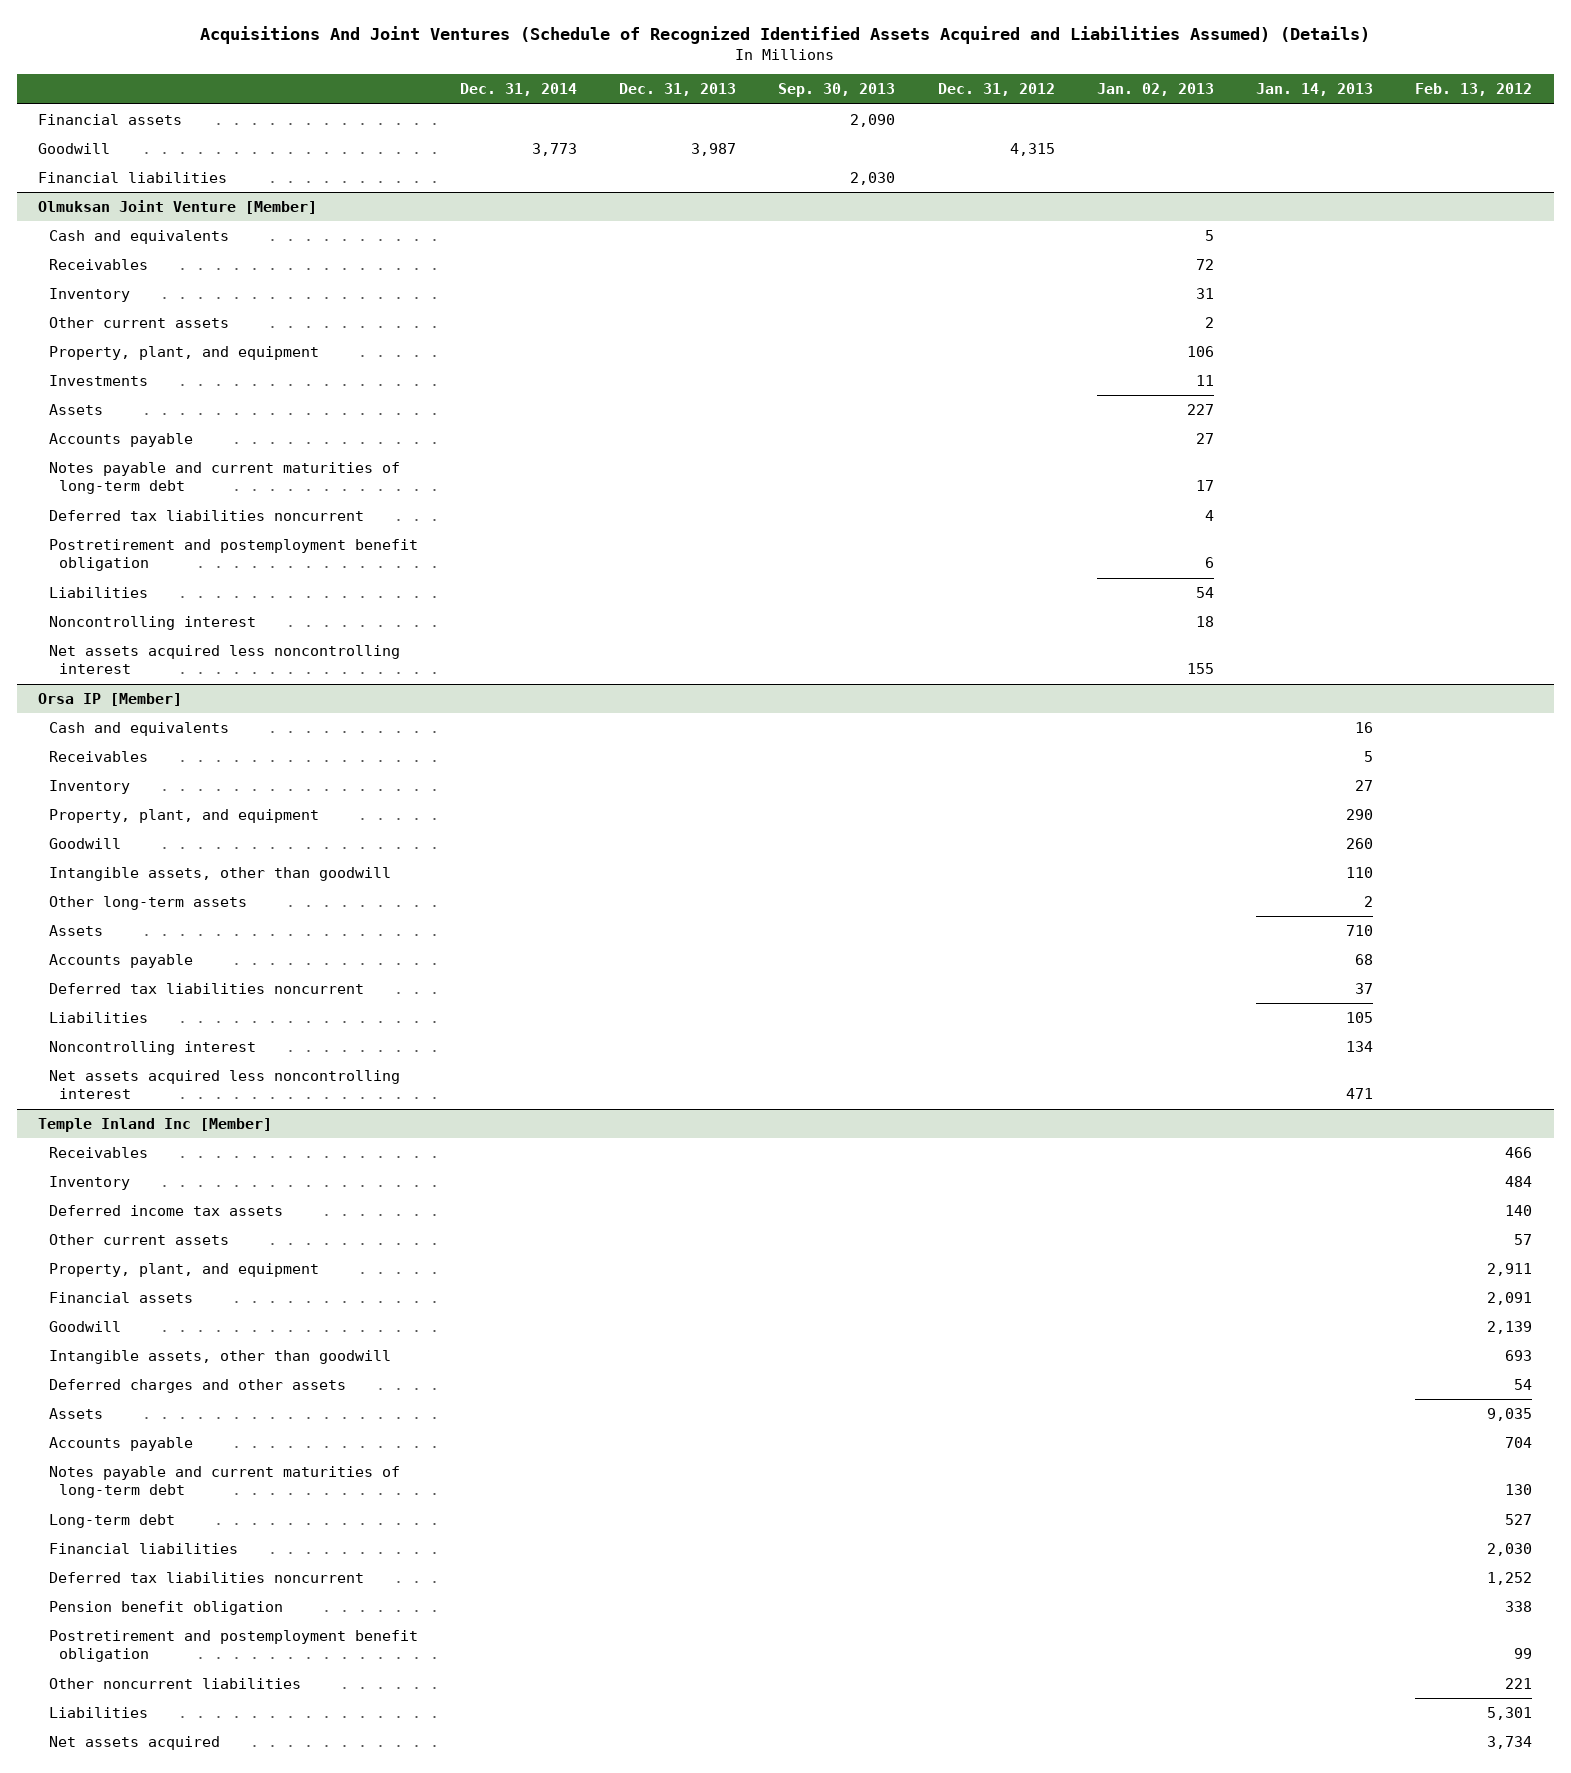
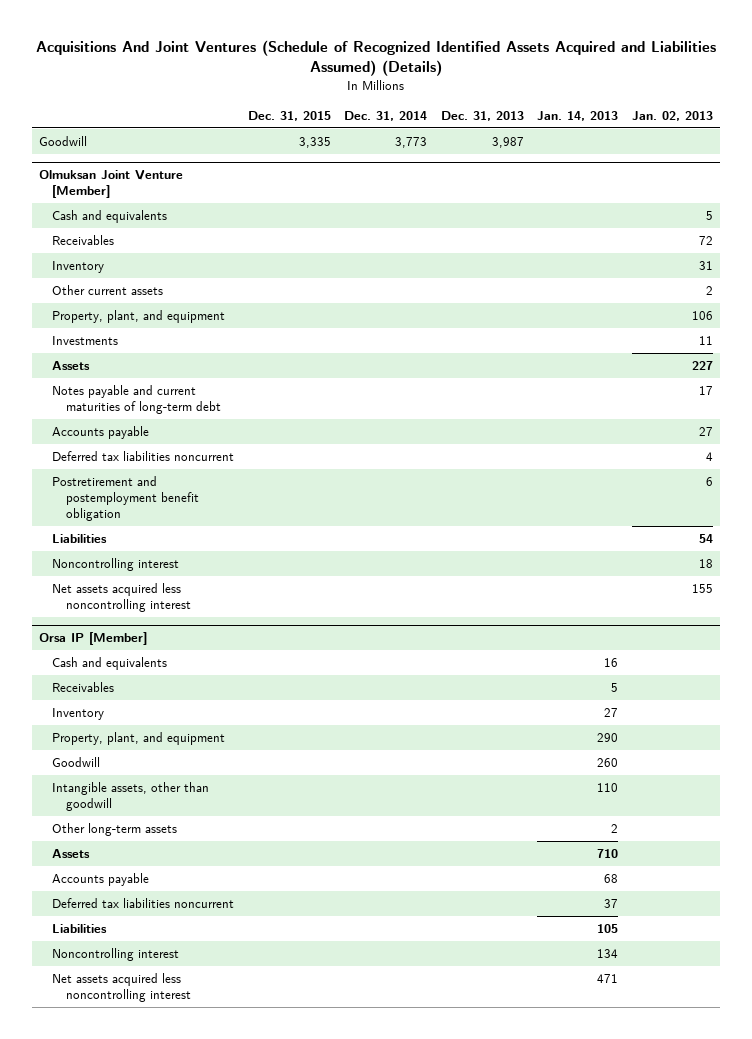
[778,83,896,98] Sep. 30, 2013 -> none
[937,83,1055,97] Dec. 31, 2012 -> none
[1415,83,1533,97] Feb. 13, 2012 -> none
none -> [247,110,331,121] Dec. 31, 2015
[38,113,183,125] Financial assets -> none
[38,171,228,183] Financial liabilities -> none
[48,432,193,447] Accounts payable -> [52,425,150,439] Accounts payable
[38,1117,273,1132] Temple Inland Inc [Member] -> none
[48,1146,148,1158] Receivables -> none
[48,1175,130,1190] Inventory -> none
[48,1204,283,1216] Deferred income tax assets -> none
[48,1233,229,1245] Other current assets -> none
[48,1262,319,1277] Property, plant, and equipment -> none
[48,1291,193,1303] Financial assets -> none
[48,1320,121,1332] Goodwill -> none
[48,1349,391,1364] Intangible assets, other than goodwill -> none
[48,1378,346,1393] Deferred charges and other assets -> none
[48,1407,103,1419] Assets -> none
[48,1436,193,1451] Accounts payable -> none
[48,1465,400,1499] Notes payable and current maturities of long-term debt -> none
[48,1513,175,1528] Long-term debt -> none
[48,1542,238,1554] Financial liabilities -> none
[48,1571,364,1583] Deferred tax liabilities noncurrent -> none
[48,1600,283,1615] Pension benefit obligation -> none
[48,1629,418,1663] Postretirement and postemployment benefit obligation -> none
[48,1677,301,1689] Other noncurrent liabilities -> none
[48,1706,148,1718] Liabilities -> none
[48,1735,220,1750] Net assets acquired -> none

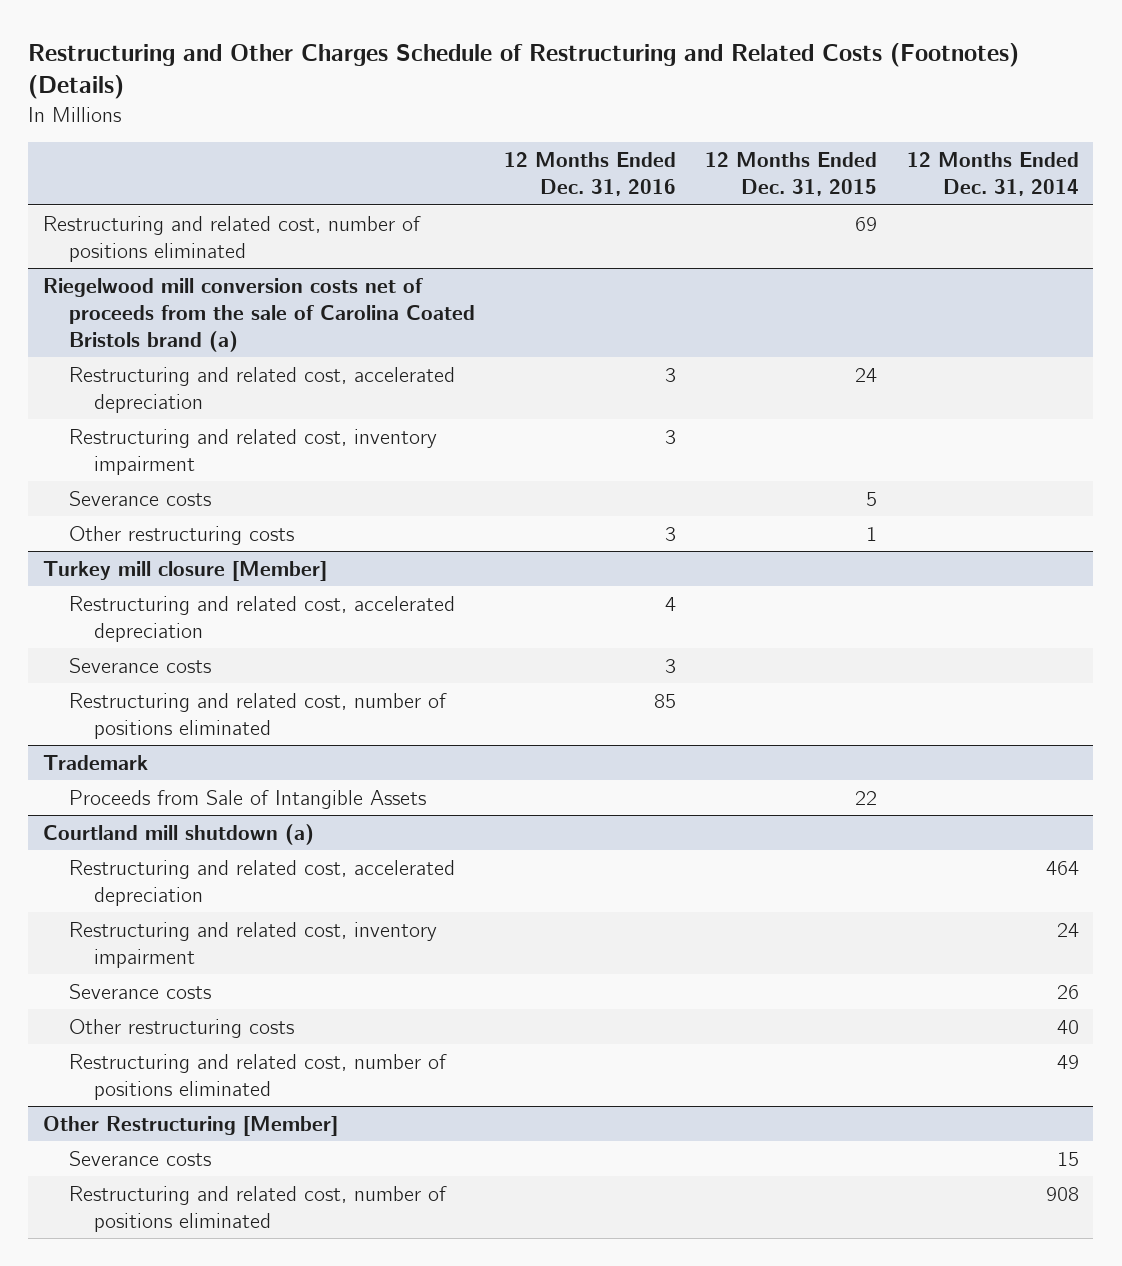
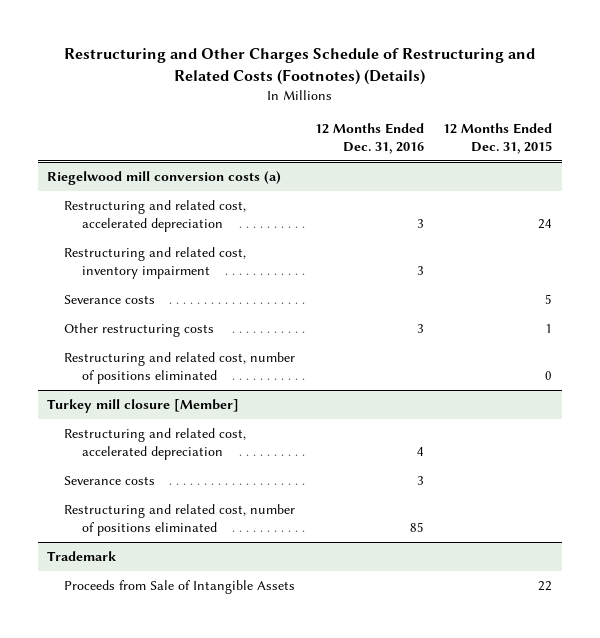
[906,152,1079,197] 12 Months Ended Dec. 31, 2014 -> none
[42,215,421,262] Restructuring and related cost, number of positions eliminated -> none
[42,277,475,352] Riegelwood mill conversion costs net of proceeds from the sale of Carolina Coated Bristols brand (a) -> [47,170,282,185] Riegelwood mill conversion costs (a)
none -> [64,351,296,384] Restructuring and related cost, number of positions eliminated
[42,823,314,845] Courtland mill shutdown (a) -> none
[68,859,455,906] Restructuring and related cost, accelerated depreciation -> none
[68,921,437,968] Restructuring and related cost, inventory impairment -> none
[68,983,211,999] Severance costs -> none
[68,1018,294,1038] Other restructuring costs -> none
[68,1053,447,1100] Restructuring and related cost, number of positions eliminated -> none
[42,1115,338,1136] Other Restructuring [Member] -> none
[68,1150,211,1166] Severance costs -> none
[68,1185,447,1232] Restructuring and related cost, number of positions eliminated -> none

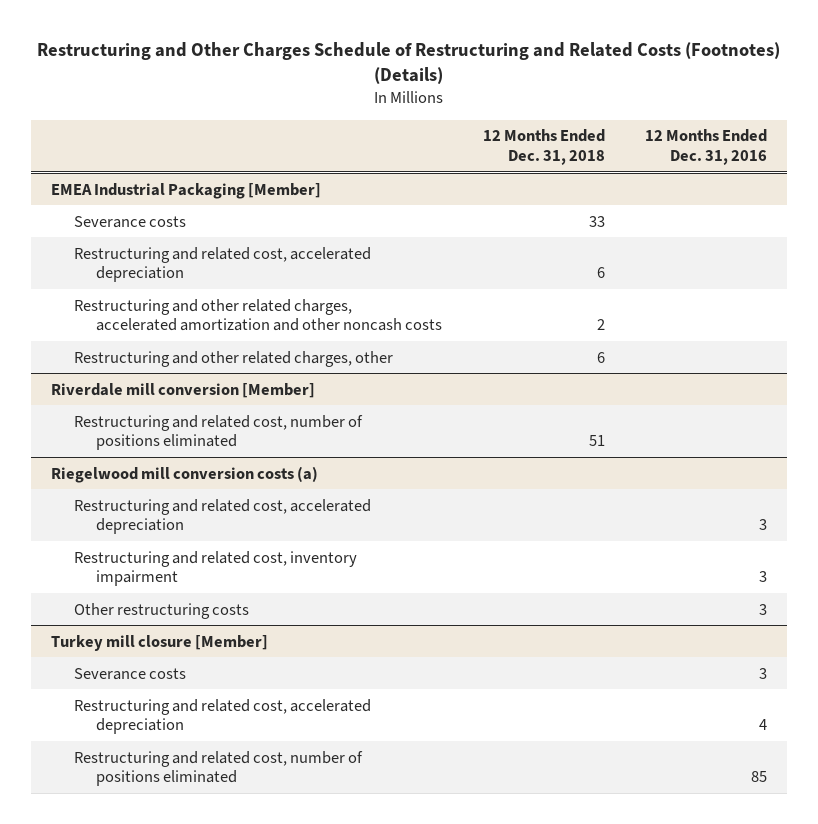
[443,123,553,155] 12 Months Ended Dec. 31, 2015 -> none
none -> [482,129,605,165] 12 Months Ended Dec. 31, 2018
none -> [51,182,322,199] EMEA Industrial Packaging [Member]
none -> [73,215,186,228] Severance costs
none -> [73,246,371,283] Restructuring and related cost, accelerated depreciation
none -> [73,298,442,332] Restructuring and other related charges, accelerated amortization and other noncash costs
none -> [73,350,393,367] Restructuring and other related charges, other
none -> [51,382,316,398] Riverdale mill conversion [Member]
none -> [73,414,363,451] Restructuring and related cost, number of positions eliminated
[64,294,156,304] Severance costs -> none
[64,351,296,384] Restructuring and related cost, number of positions eliminated -> none
[64,427,247,460] Restructuring and related cost, accelerated depreciation -> [73,698,371,735] Restructuring and related cost, accelerated depreciation
[47,550,118,561] Trademark -> none
[64,579,296,594] Proceeds from Sale of Intangible Assets -> none

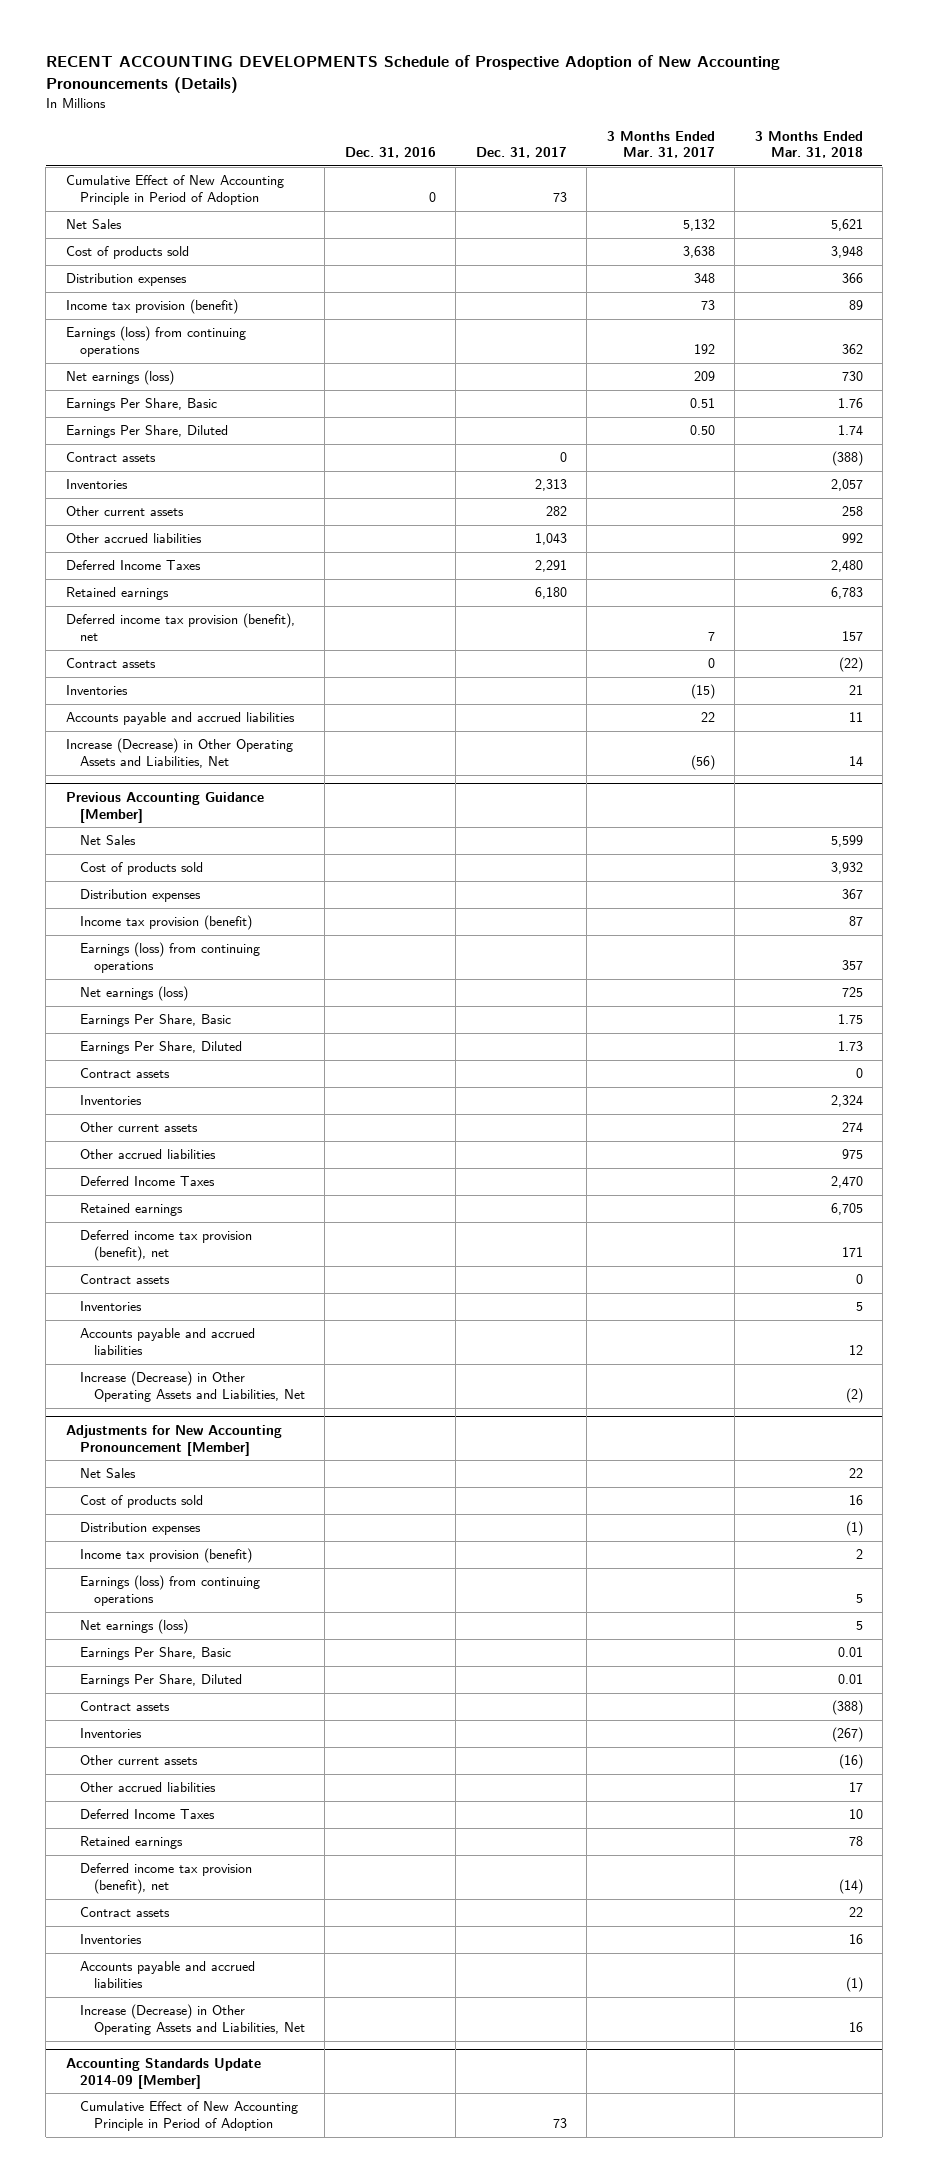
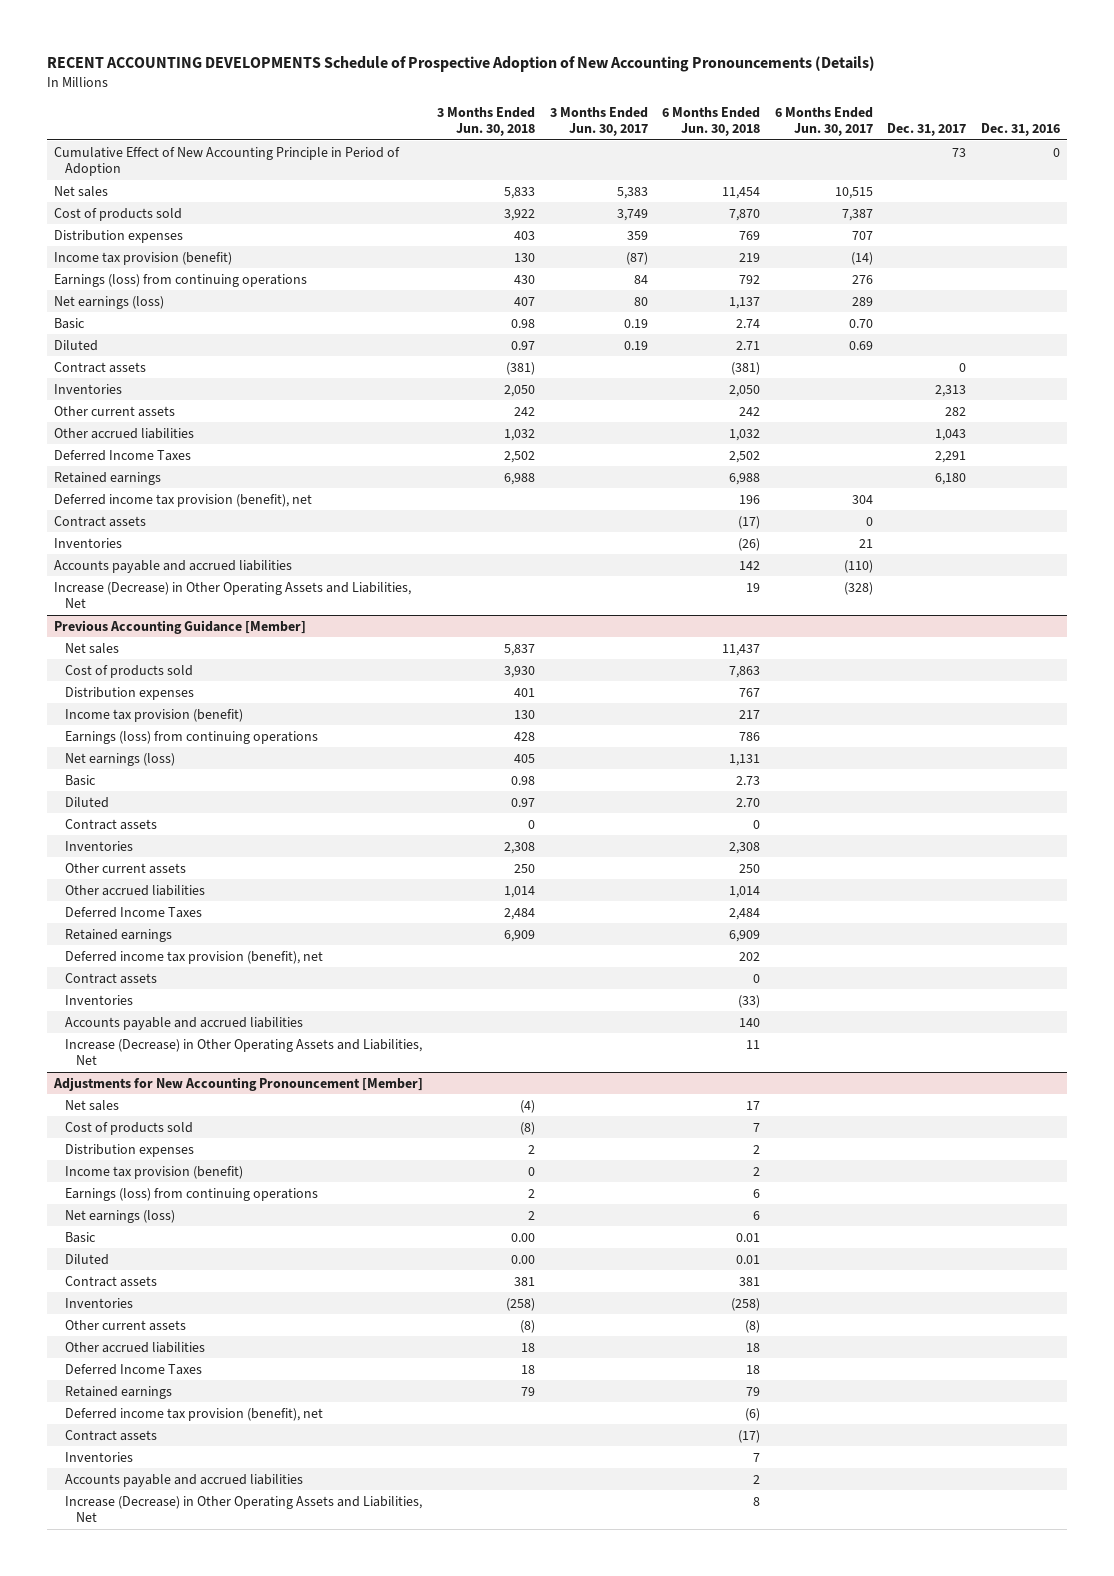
[606,130,715,159] 3 Months Ended Mar. 31, 2017 -> none
[754,130,863,159] 3 Months Ended Mar. 31, 2018 -> none
none -> [437,106,536,136] 3 Months Ended Jun. 30, 2018
none -> [549,106,648,136] 3 Months Ended Jun. 30, 2017
none -> [662,106,761,136] 6 Months Ended Jun. 30, 2018
none -> [774,106,873,136] 6 Months Ended Jun. 30, 2017
[65,219,122,230] Net Sales -> [54,185,109,197] Net sales
[65,398,217,412] Earnings Per Share, Basic -> [54,317,86,329] Basic
[65,425,228,439] Earnings Per Share, Diluted -> [54,339,99,351] Diluted
[79,835,136,846] Net Sales -> [64,642,119,654] Net sales
[79,1014,231,1028] Earnings Per Share, Basic -> [64,774,96,786] Basic
[79,1041,242,1055] Earnings Per Share, Diluted -> [64,796,109,808] Diluted
[79,1468,136,1479] Net Sales -> [64,1099,119,1111] Net sales
[79,1647,231,1661] Earnings Per Share, Basic -> [64,1231,96,1243] Basic
[79,1674,242,1688] Earnings Per Share, Diluted -> [64,1253,109,1265] Diluted
[65,2057,261,2089] Accounting Standards Update 2014-09 [Member] -> none
[79,2101,298,2132] Cumulative Effect of New Accounting Principle in Period of Adoption -> none

